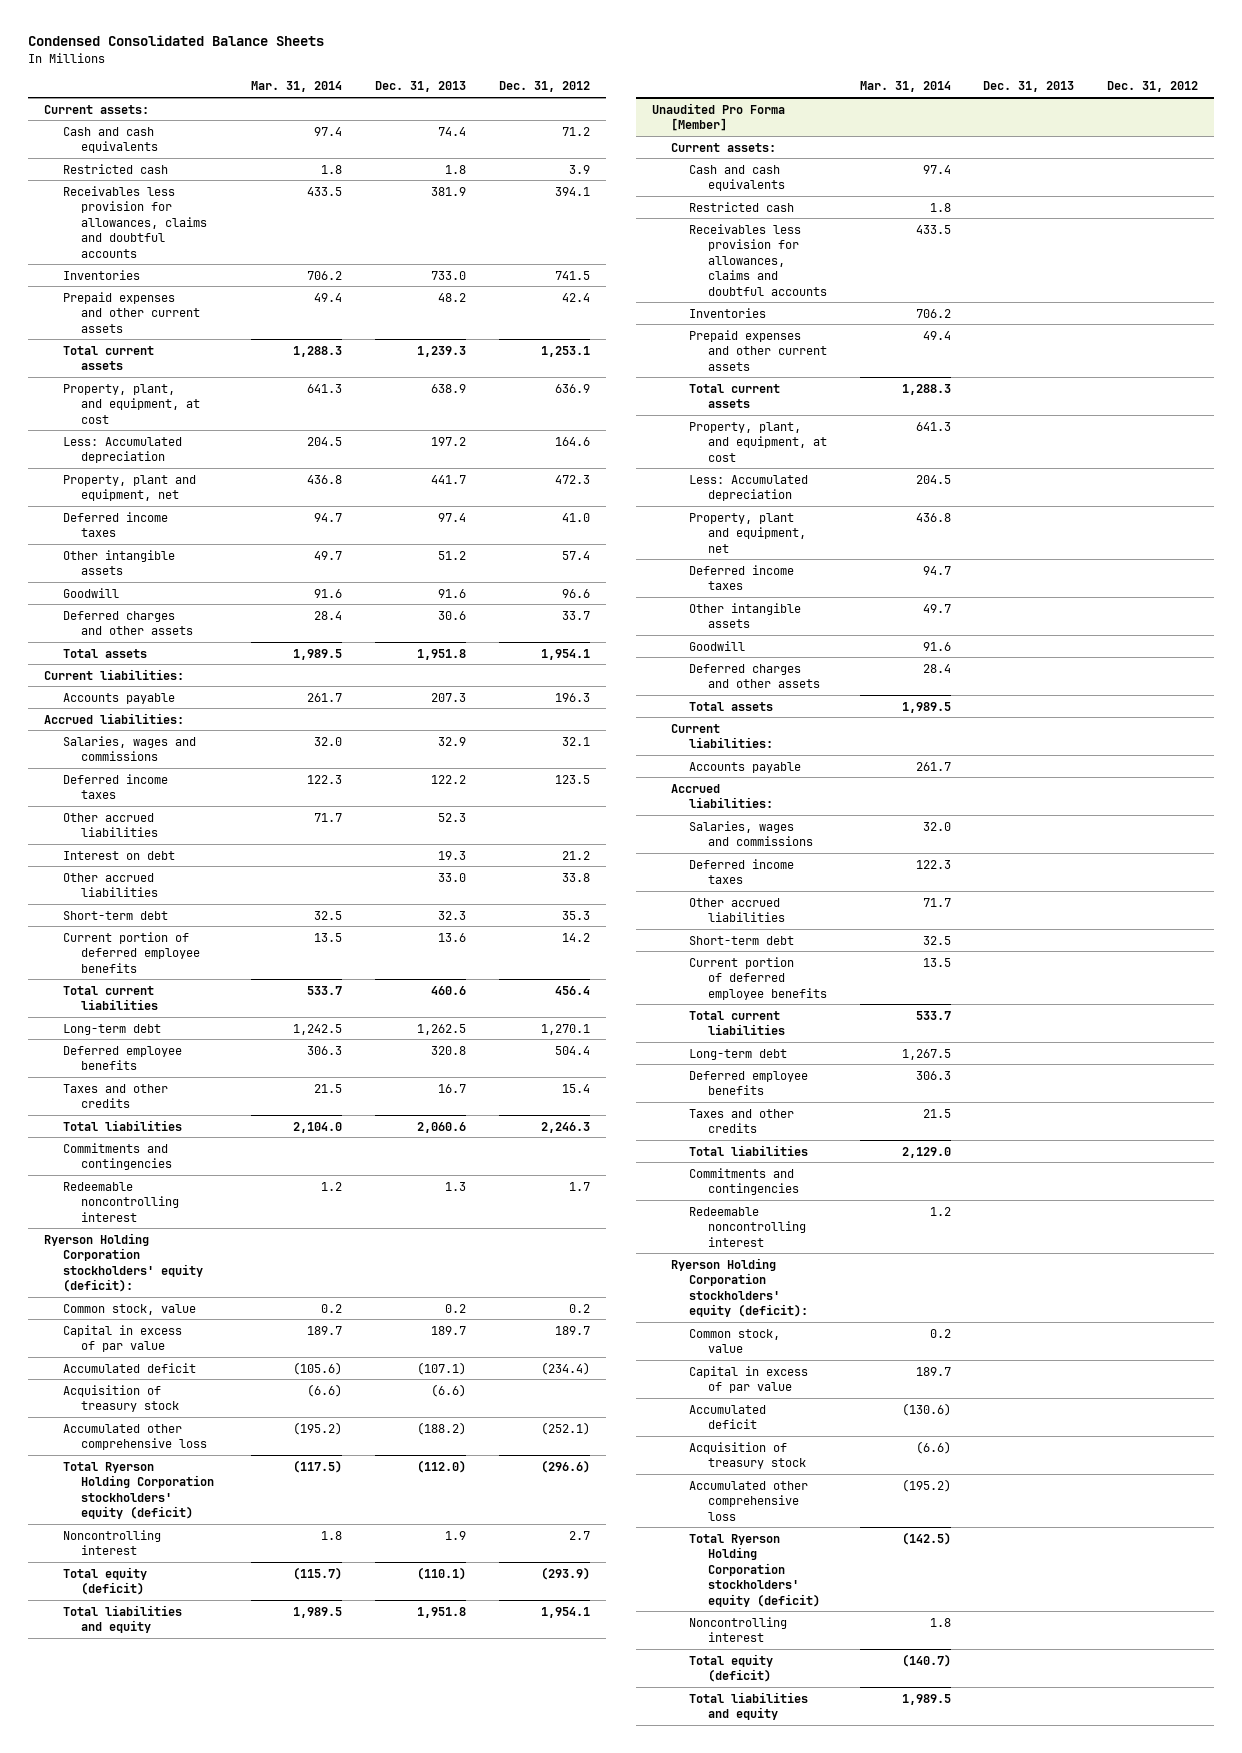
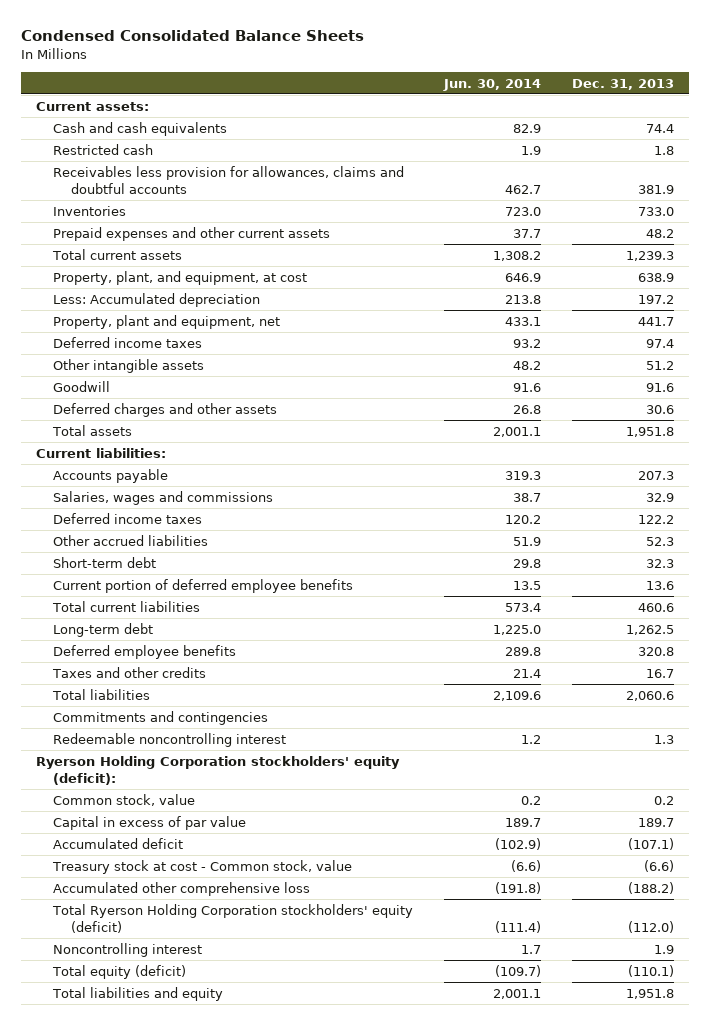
[251,81,343,93] Mar. 31, 2014 -> none
[498,81,590,93] Dec. 31, 2012 -> none
none -> [442,78,541,91] Jun. 30, 2014
[44,712,185,724] Accrued liabilities: -> none
[62,850,175,860] Interest on debt -> none
[62,872,159,898] Other accrued liabilities -> none
[62,1384,180,1413] Acquisition of treasury stock -> [52,859,353,874] Treasury stock at cost - Common stock, value
[652,102,786,132] Unaudited Pro Forma [Member] -> none
[670,142,776,152] Current assets: -> none
[689,164,785,192] Cash and cash equivalents -> none
[689,201,795,212] Restricted cash -> none
[689,223,827,296] Receivables less provision for allowances, claims and doubtful accounts -> none
[689,307,767,318] Inventories -> none
[689,329,827,371] Prepaid expenses and other current assets -> none
[689,383,781,409] Total current assets -> none
[689,421,827,462] Property, plant, and equipment, at cost -> none
[689,474,809,502] Less: Accumulated depreciation -> none
[689,512,806,553] Property, plant and equipment, net -> none
[689,564,795,591] Deferred income taxes -> none
[689,602,802,629] Other intangible assets -> none
[689,640,746,651] Goodwill -> none
[689,663,820,689] Deferred charges and other assets -> none
[689,701,774,711] Total assets -> none
[670,723,774,749] Current liabilities: -> none
[689,761,802,773] Accounts payable -> none
[670,783,774,809] Accrued liabilities: -> none
[689,820,813,847] Salaries, wages and commissions -> none
[689,858,795,885] Deferred income taxes -> none
[689,897,785,923] Other accrued liabilities -> none
[689,935,795,945] Short-term debt -> none
[689,956,827,1000] Current portion of deferred employee benefits -> none
[689,1010,785,1036] Total current liabilities -> none
[689,1048,788,1060] Long-term debt -> none
[689,1070,809,1096] Deferred employee benefits -> none
[689,1108,795,1134] Taxes and other credits -> none
[689,1144,809,1156] Total liabilities -> none
[689,1167,799,1196] Commitments and contingencies -> none
[689,1206,806,1247] Redeemable noncontrolling interest -> none
[670,1257,809,1318] Ryerson Holding Corporation stockholders' equity (deficit): -> none
[689,1328,781,1354] Common stock, value -> none
[689,1365,809,1394] Capital in excess of par value -> none
[689,1404,767,1430] Accumulated deficit -> none
[689,1441,806,1470] Acquisition of treasury stock -> none
[689,1480,809,1521] Accumulated other comprehensive loss -> none
[689,1533,820,1607] Total Ryerson Holding Corporation stockholders' equity (deficit) -> none
[689,1616,788,1643] Noncontrolling interest -> none
[689,1653,774,1683] Total equity (deficit) -> none
[689,1691,809,1721] Total liabilities and equity -> none

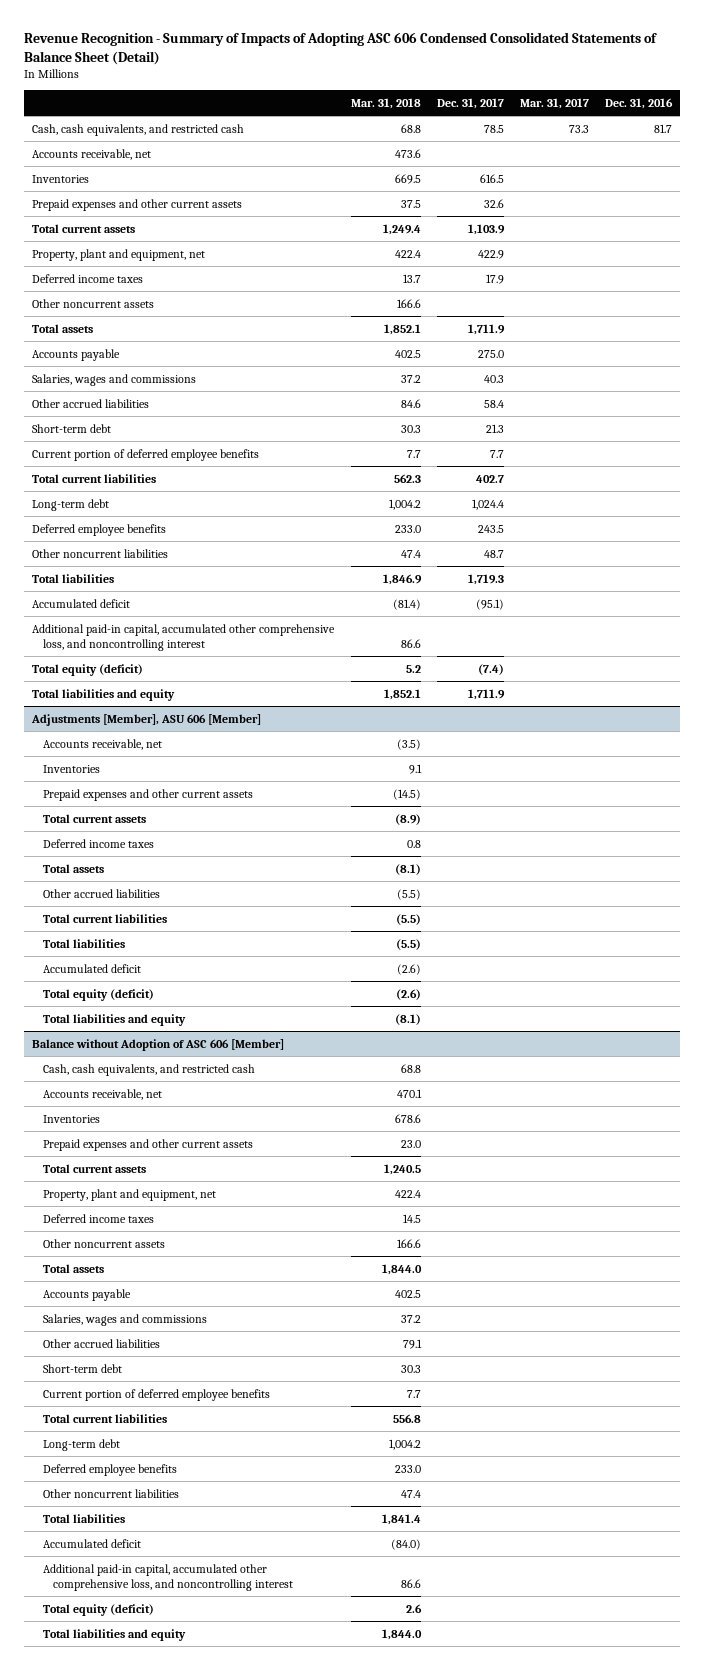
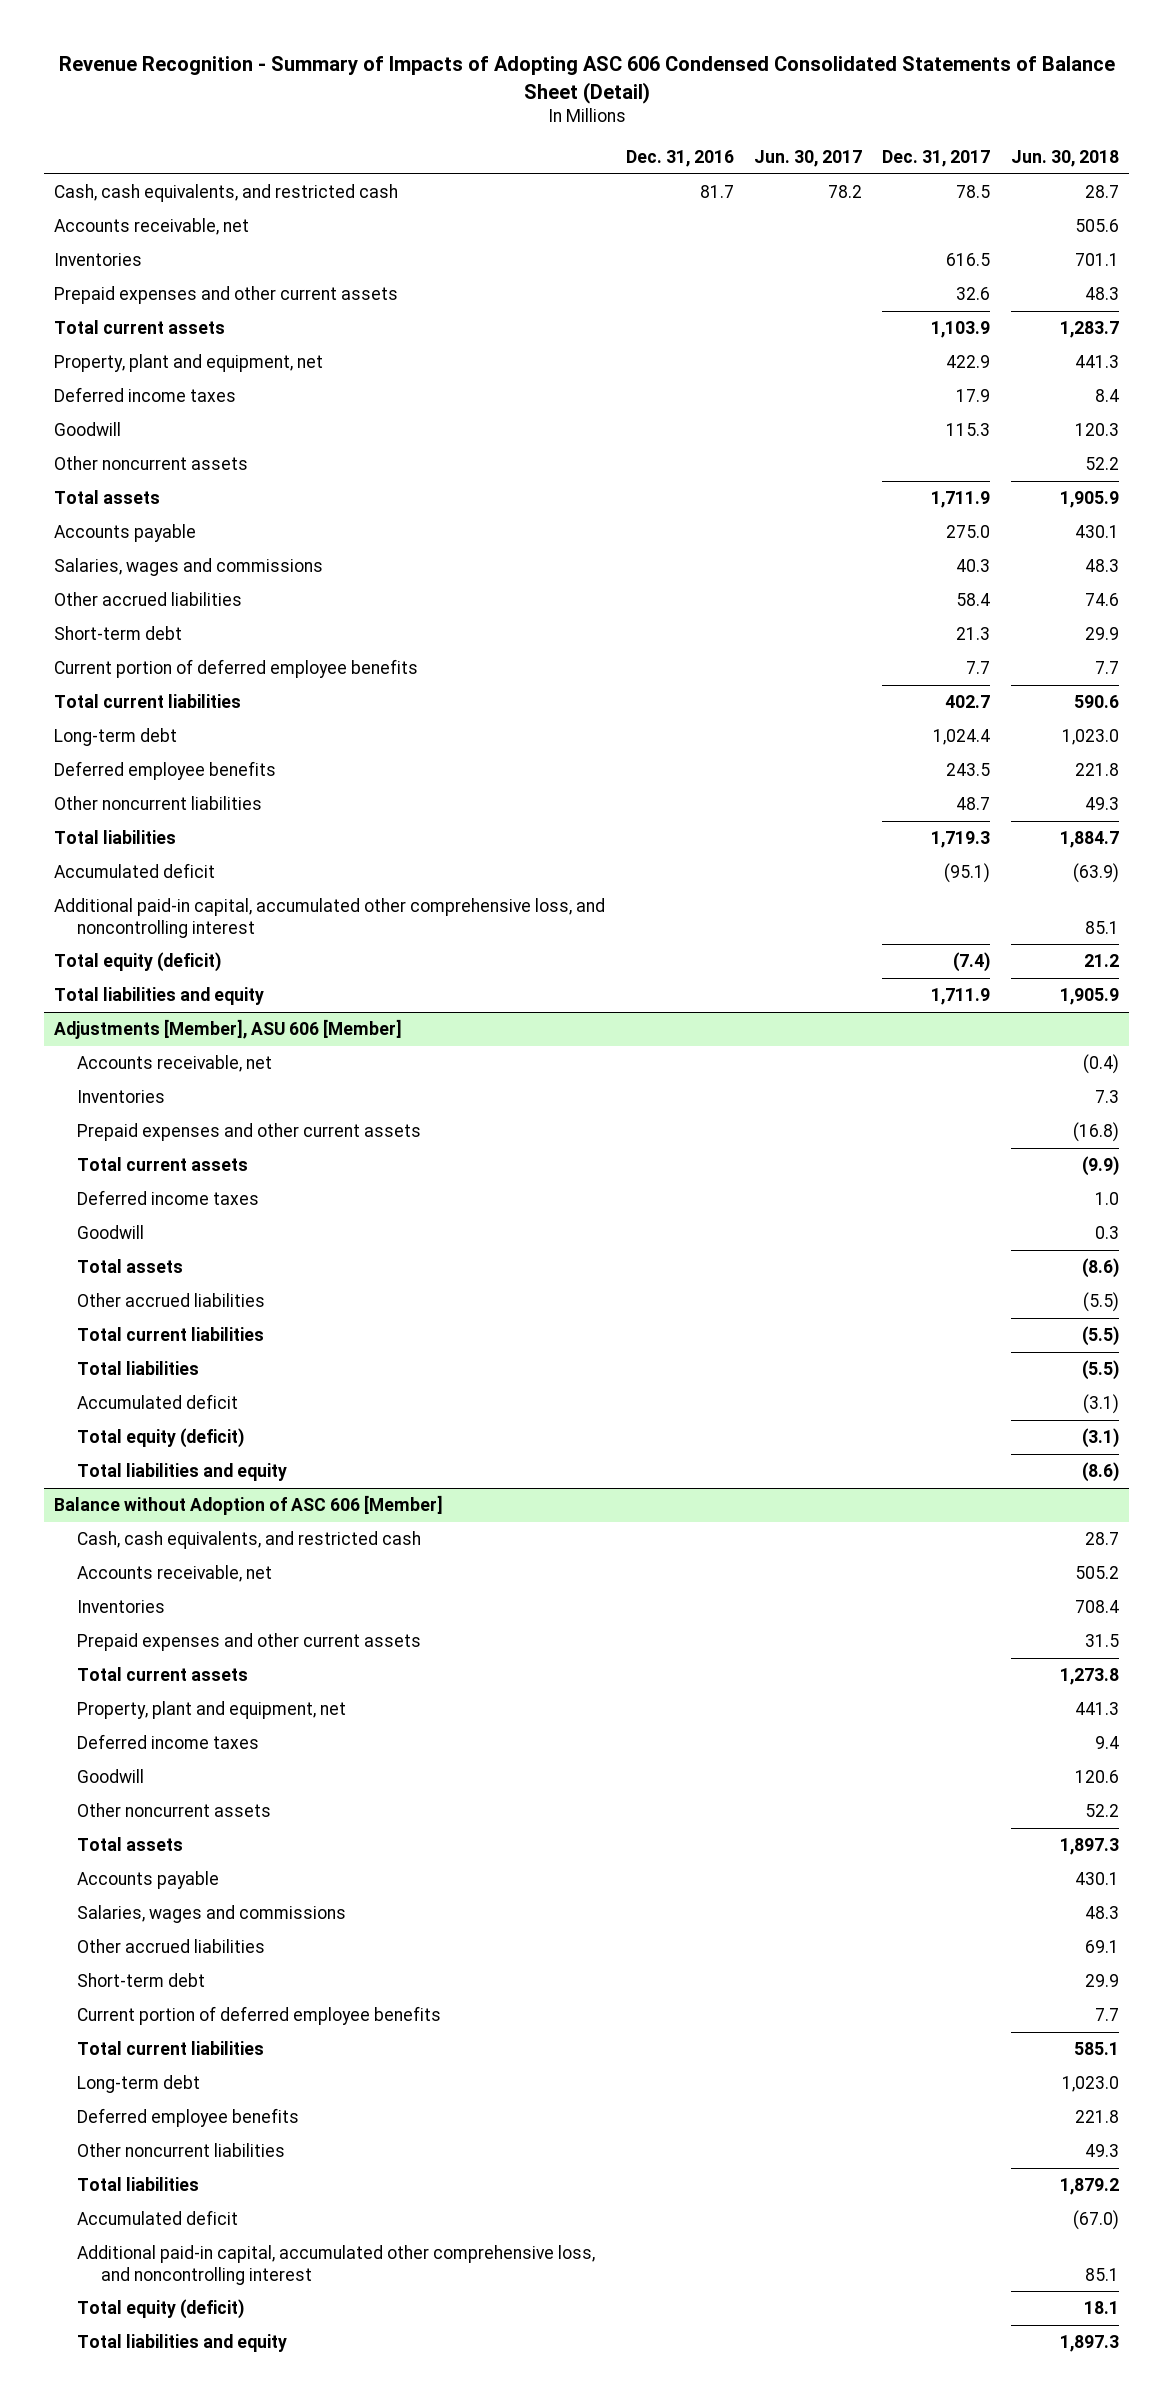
[350,97,421,109] Mar. 31, 2018 -> none
[519,97,589,109] Mar. 31, 2017 -> none
none -> [754,149,863,167] Jun. 30, 2017
none -> [1010,149,1119,167] Jun. 30, 2018
none -> [54,422,122,437] Goodwill
none -> [77,1225,145,1240] Goodwill
none -> [77,1769,145,1784] Goodwill

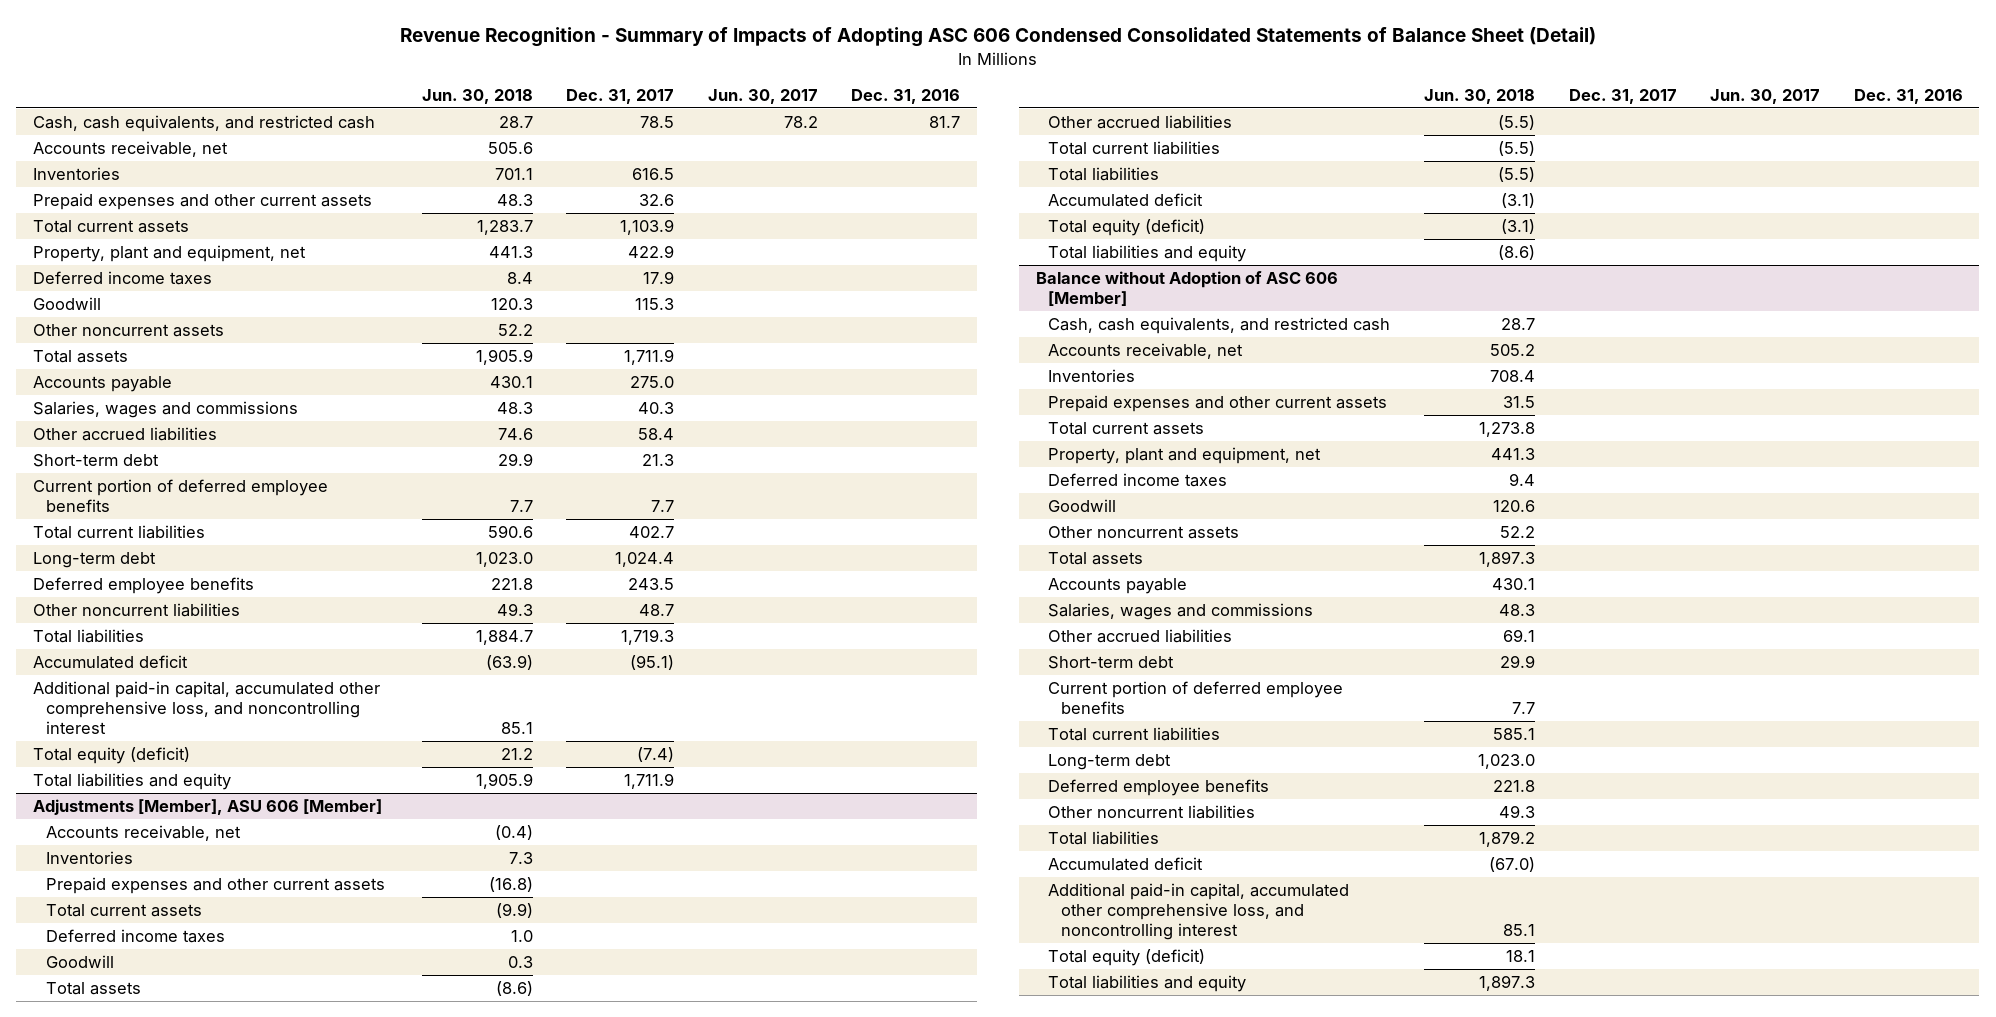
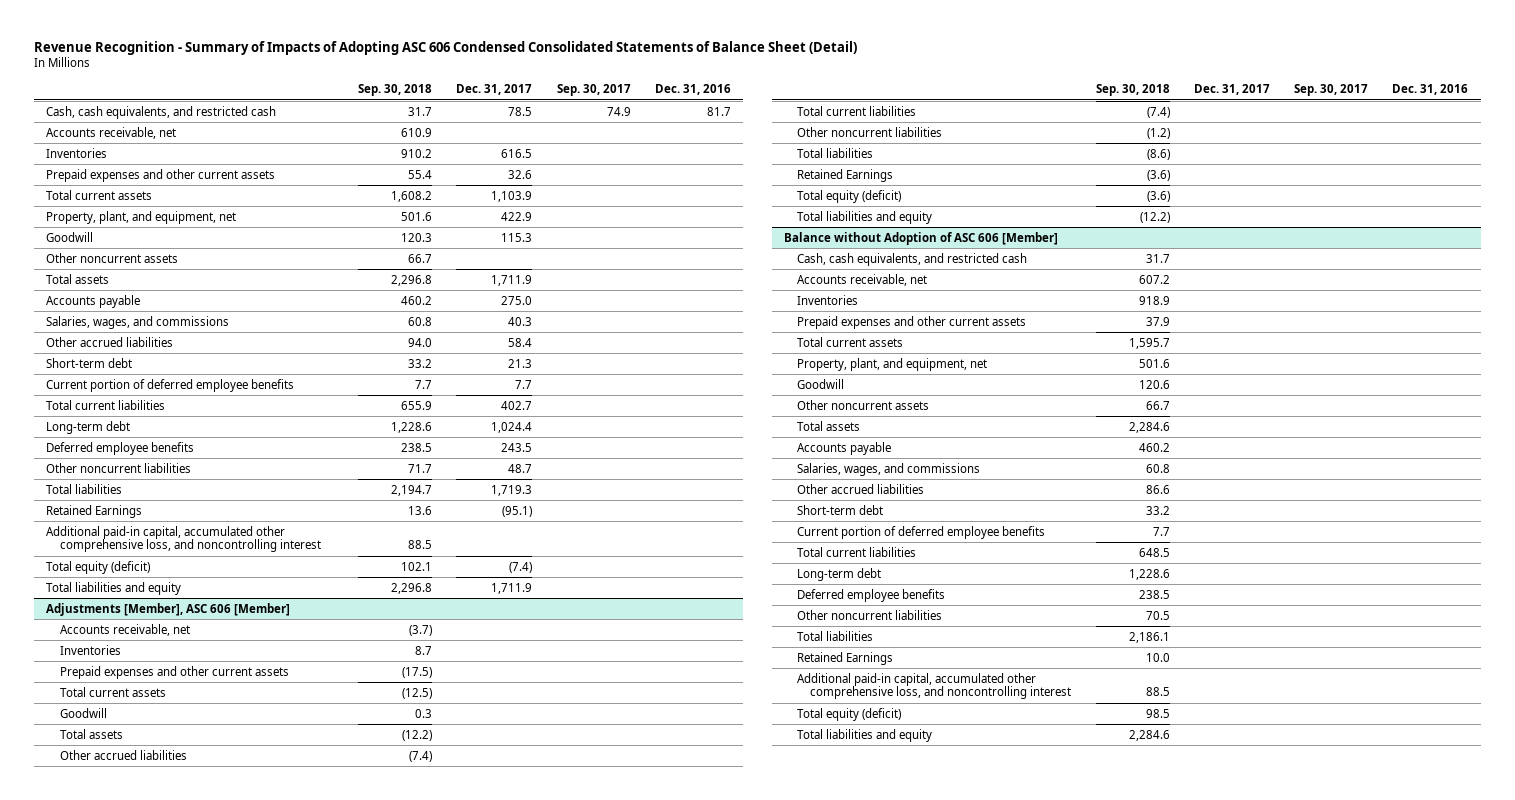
[421,88,533,104] Jun. 30, 2018 -> none
[707,88,818,104] Jun. 30, 2017 -> none
none -> [358,84,433,97] Sep. 30, 2018
none -> [556,84,631,97] Sep. 30, 2017
[33,271,213,286] Deferred income taxes -> none
[33,245,307,263] Property, plant and equipment, net -> [46,210,237,224] Property, plant, and equipment, net
[33,401,299,419] Salaries, wages and commissions -> [46,315,230,329] Salaries, wages, and commissions
[33,655,189,670] Accumulated deficit -> [46,504,143,518] Retained Earnings
[33,799,383,816] Adjustments [Member], ASU 606 [Member] -> [46,602,291,616] Adjustments [Member], ASC 606 [Member]
[46,929,226,944] Deferred income taxes -> none
none -> [797,126,943,137] Other noncurrent liabilities
[1048,193,1204,208] Accumulated deficit -> [797,168,894,182] Retained Earnings
[1048,473,1228,488] Deferred income taxes -> none
[1048,447,1322,465] Property, plant and equipment, net -> [797,357,988,371] Property, plant, and equipment, net
[1048,603,1314,621] Salaries, wages and commissions -> [797,462,981,476] Salaries, wages, and commissions
[1048,857,1204,872] Accumulated deficit -> [797,651,894,665] Retained Earnings

